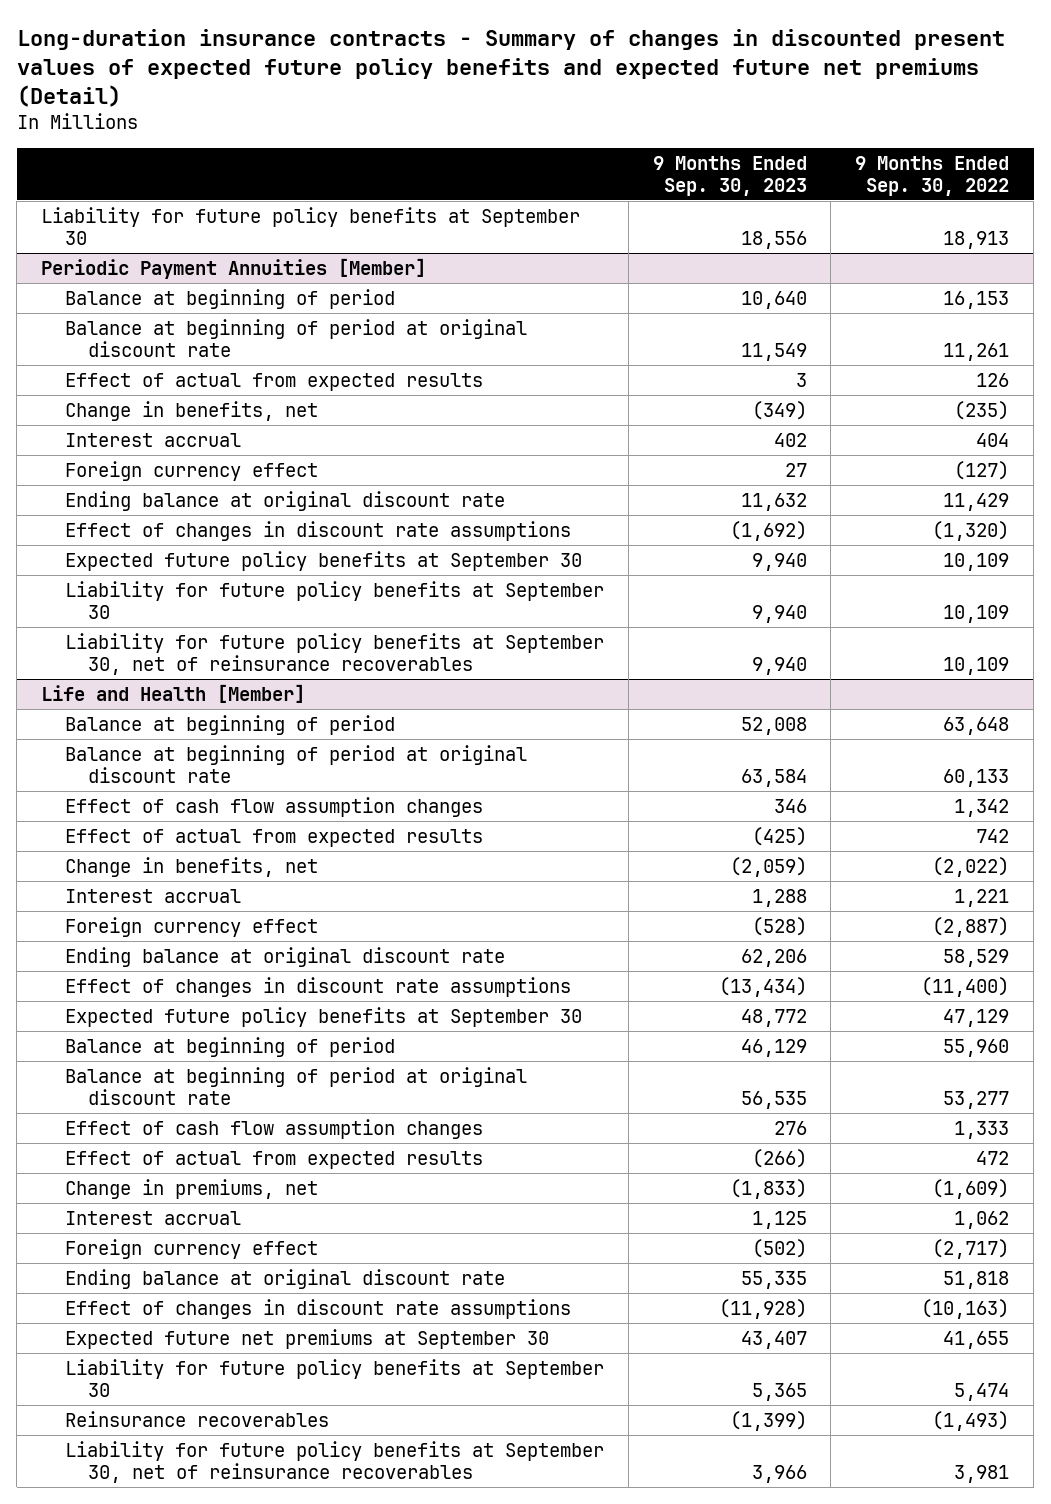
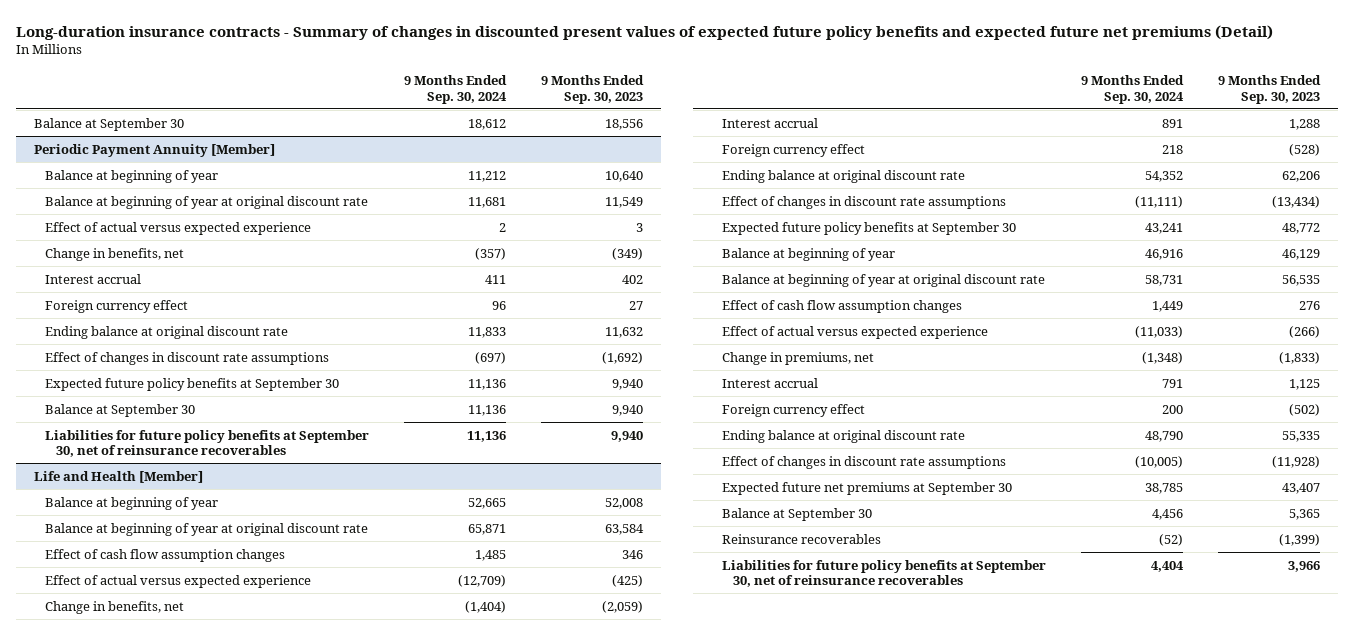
[855,155,1010,196] 9 Months Ended Sep. 30, 2022 -> none
none -> [404,74,508,104] 9 Months Ended Sep. 30, 2024
[41,206,581,245] Liability for future policy benefits at September 30 -> [34,117,185,131] Balance at September 30
[41,257,427,279] Periodic Payment Annuities [Member] -> [34,143,276,157] Periodic Payment Annuity [Member]
[64,288,395,309] Balance at beginning of period -> [45,169,219,183] Balance at beginning of year
[64,318,527,357] Balance at beginning of period at original discount rate -> [45,195,369,209] Balance at beginning of year at original discount rate
[64,372,483,391] Effect of actual from expected results -> [45,221,312,235] Effect of actual versus expected experience
[64,580,604,619] Liability for future policy benefits at September 30 -> [45,403,196,417] Balance at September 30
[64,632,604,675] Liability for future policy benefits at September 30, net of reinsurance recoverables -> [45,429,370,458] Liabilities for future policy benefits at September 30, net of reinsurance recoverables
[64,714,395,735] Balance at beginning of period -> [45,496,219,510] Balance at beginning of year
[64,744,527,783] Balance at beginning of period at original discount rate -> [45,522,369,536] Balance at beginning of year at original discount rate
[64,828,483,847] Effect of actual from expected results -> [45,574,312,588] Effect of actual versus expected experience
[64,1036,395,1057] Balance at beginning of period -> [722,247,896,261] Balance at beginning of year
[64,1066,527,1105] Balance at beginning of period at original discount rate -> [722,273,1046,287] Balance at beginning of year at original discount rate
[64,1150,483,1169] Effect of actual from expected results -> [722,325,989,339] Effect of actual versus expected experience
[64,1358,604,1397] Liability for future policy benefits at September 30 -> [722,507,873,521] Balance at September 30
[64,1440,604,1483] Liability for future policy benefits at September 30, net of reinsurance recoverables -> [722,559,1047,588] Liabilities for future policy benefits at September 30, net of reinsurance recoverables

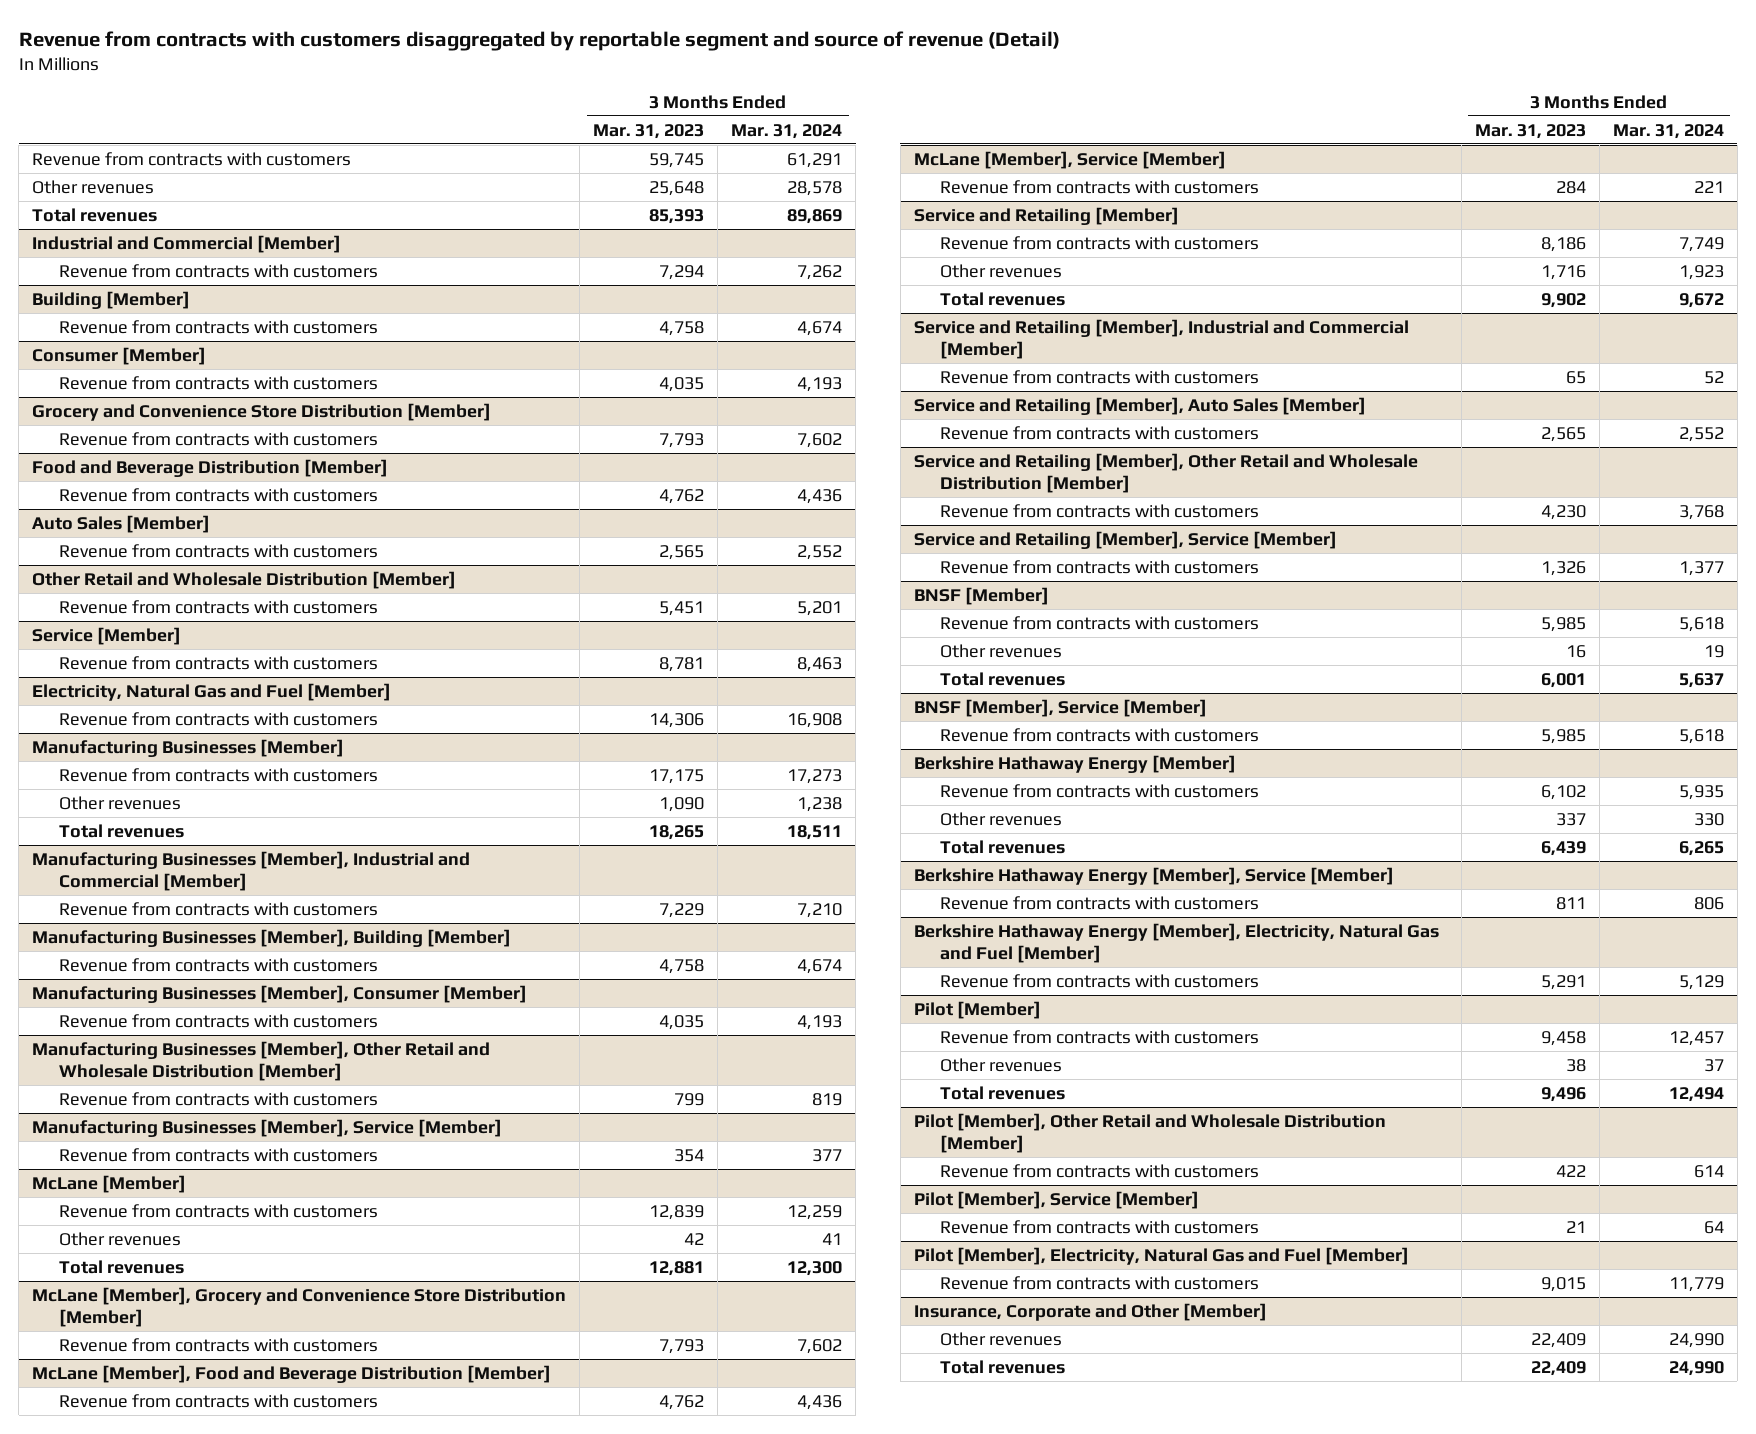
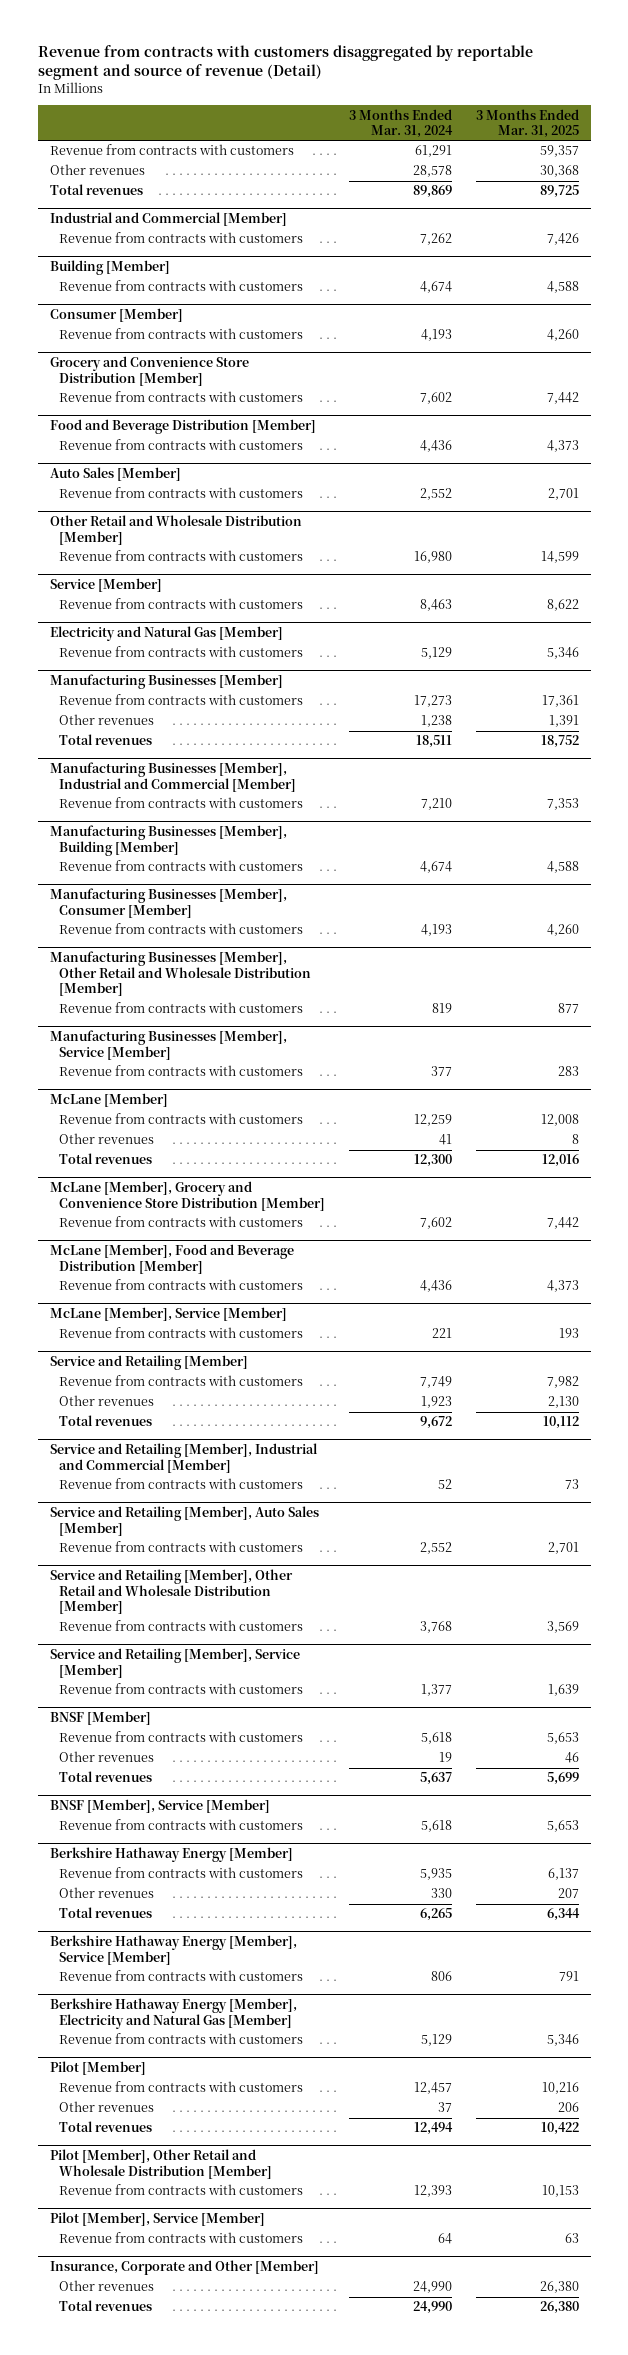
[593,123,705,139] Mar. 31, 2023 -> none
none -> [475,108,579,139] 3 Months Ended Mar. 31, 2025
[797,600,843,616] 5,201 -> [413,551,452,564] 16,980
[32,682,392,701] Electricity, Natural Gas and Fuel [Member] -> [49,626,283,642] Electricity and Natural Gas [Member]
[787,712,843,728] 16,908 -> [420,647,452,660] 5,129
[913,922,1439,964] Berkshire Hathaway Energy [Member], Electricity, Natural Gas and Fuel [Member] -> [49,1998,297,2029] Berkshire Hathaway Energy [Member], Electricity and Natural Gas [Member]
[1693,1164,1724,1178] 614 -> [413,2185,452,2198] 12,393
[913,1246,1409,1265] Pilot [Member], Electricity, Natural Gas and Fuel [Member] -> none
[940,1275,1260,1290] Revenue from contracts with customers -> none

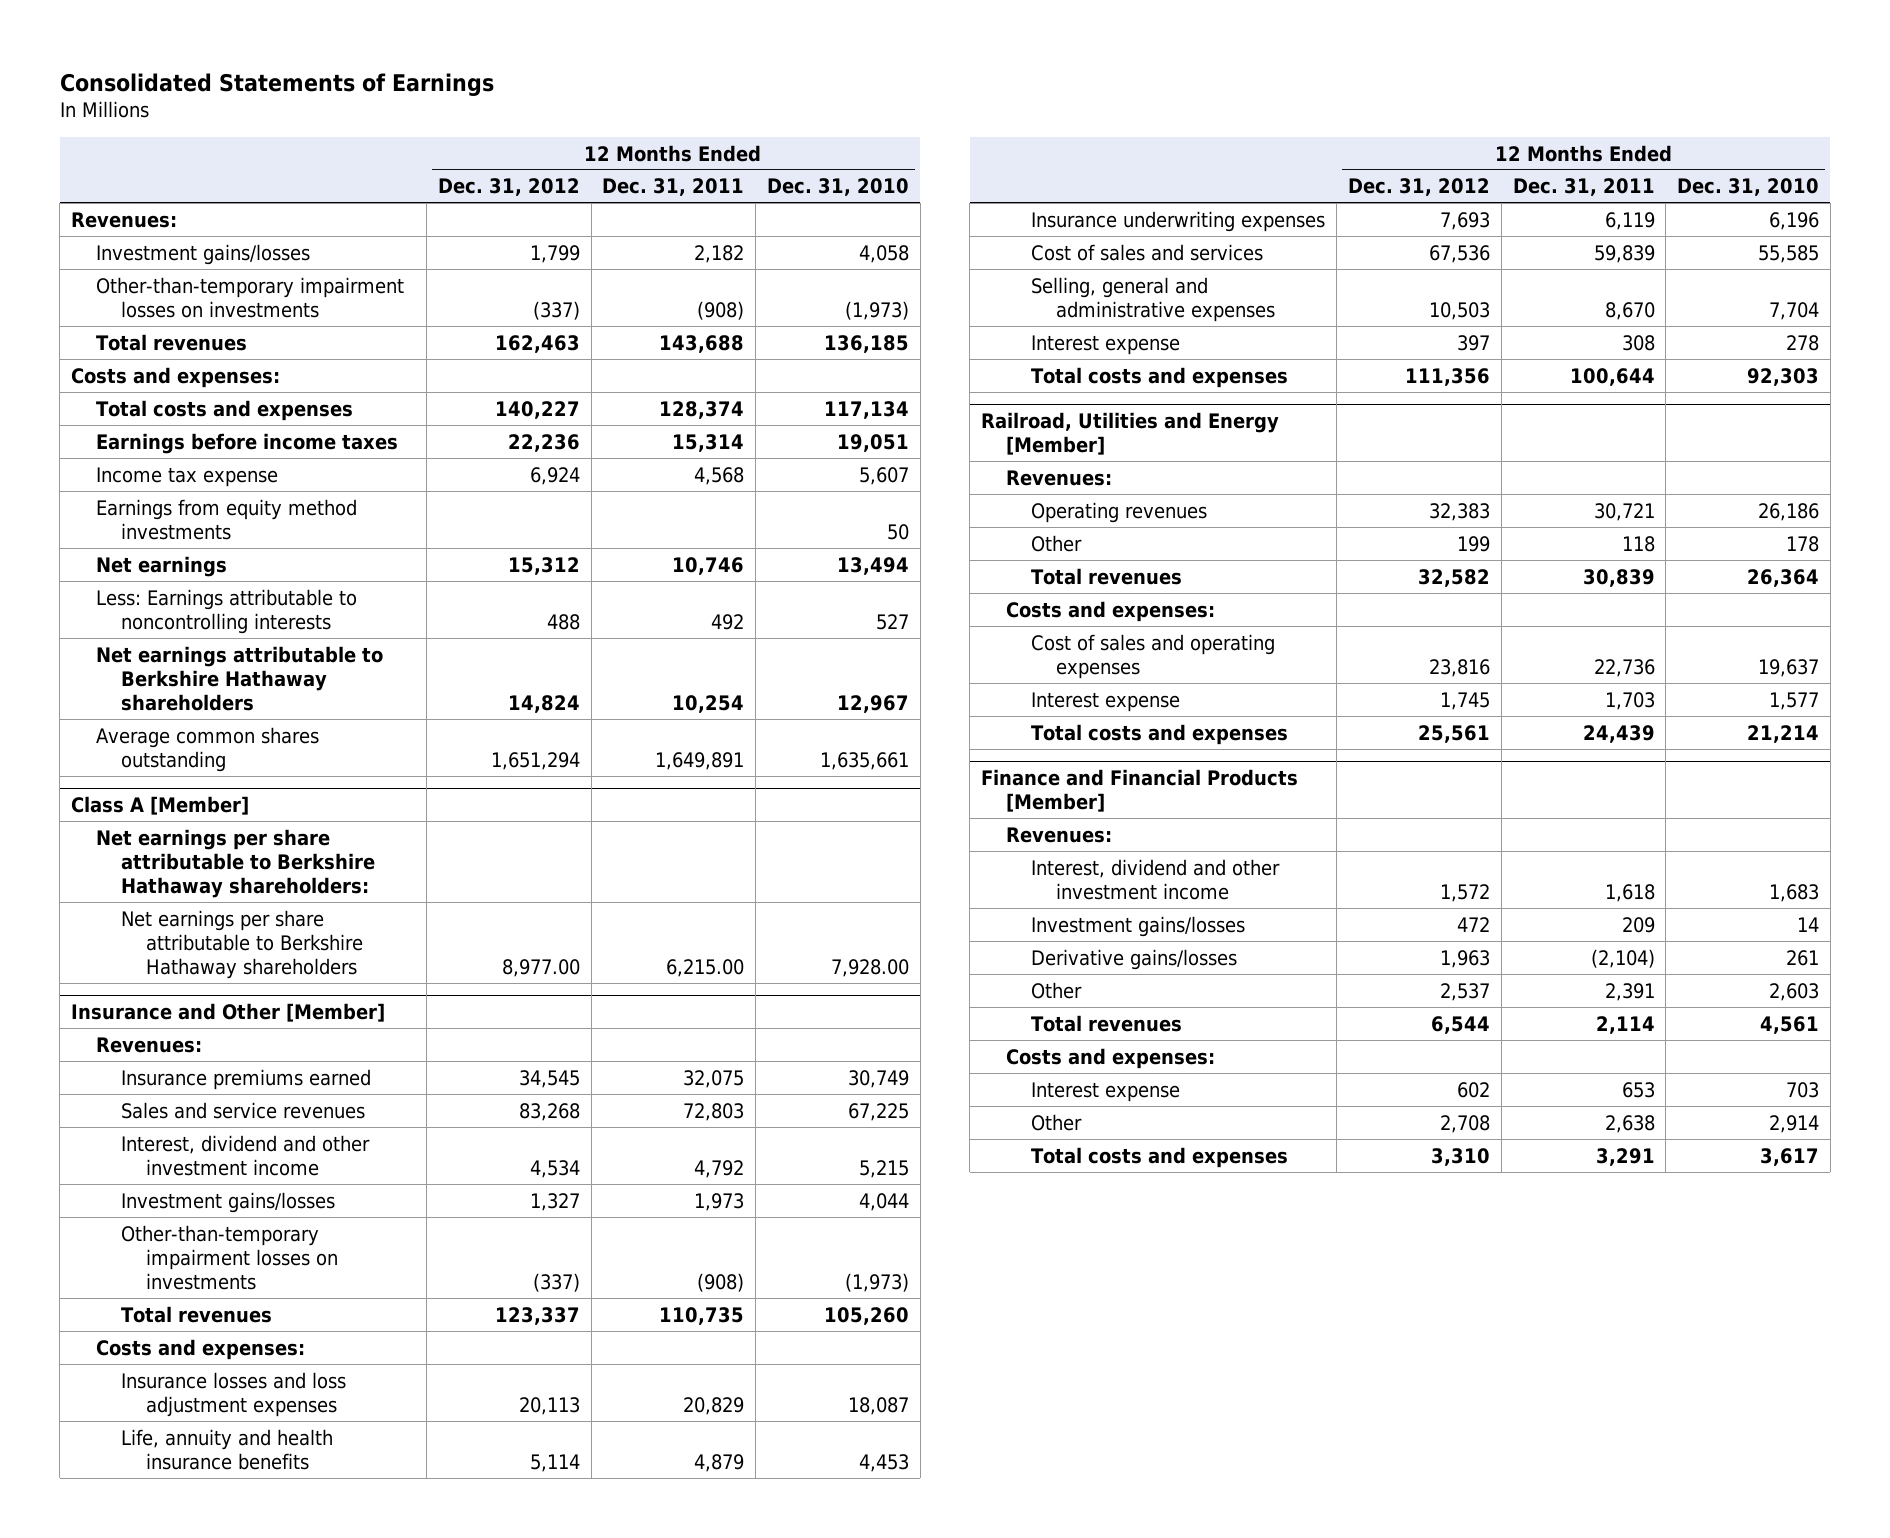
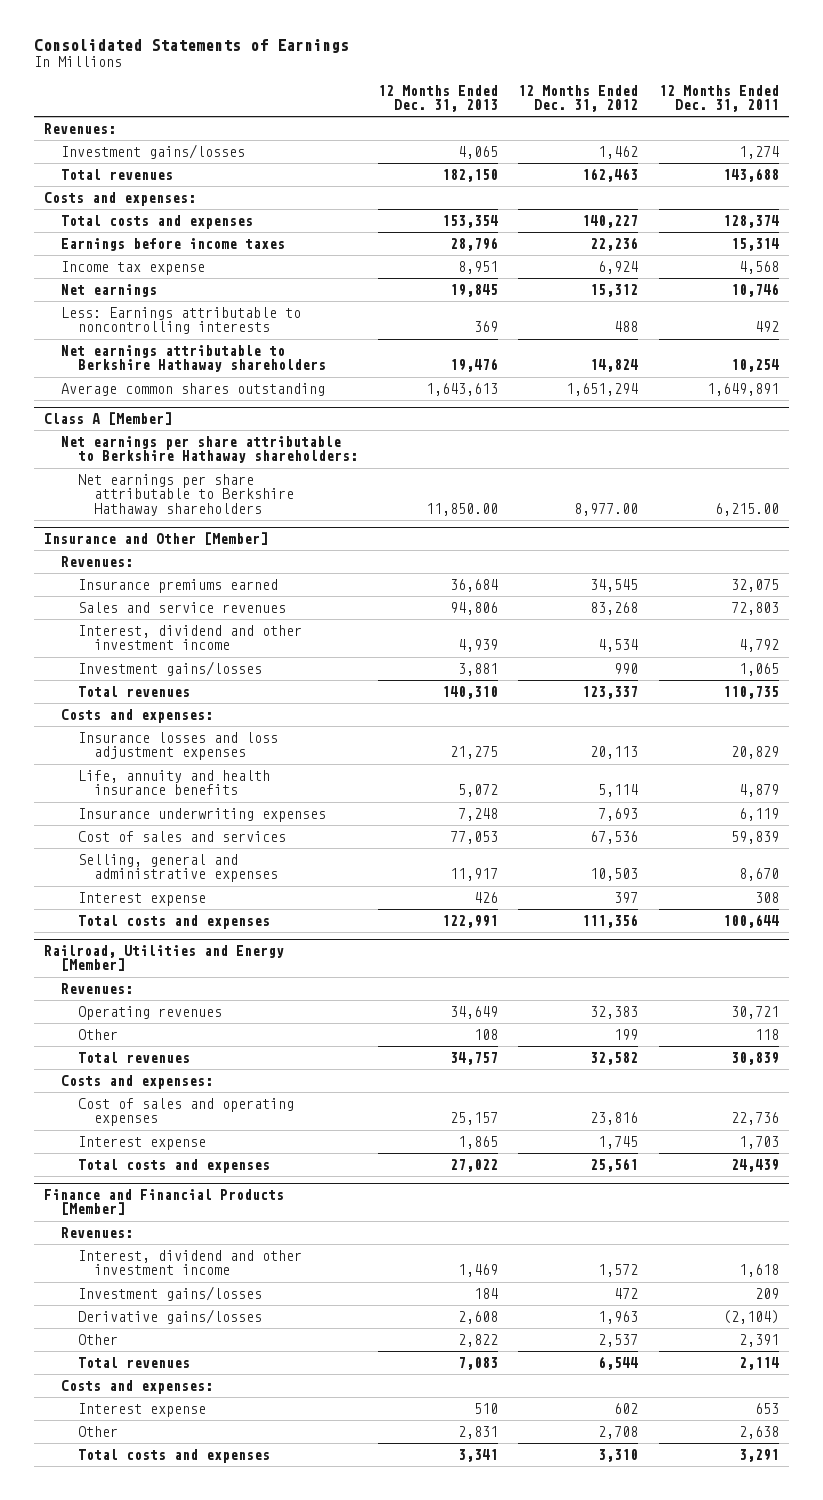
[767,178,910,197] Dec. 31, 2010 -> none
none -> [377,84,498,112] 12 Months Ended Dec. 31, 2013
[96,276,405,318] Other-than-temporary impairment losses on investments -> none
[529,244,580,263] 1,799 -> [598,145,639,159] 1,462
[694,244,745,263] 2,182 -> [738,145,779,159] 1,274
[96,498,358,540] Earnings from equity method investments -> none
[121,1224,339,1291] Other-than-temporary impairment losses on investments -> none
[529,1192,580,1211] 1,327 -> [614,662,639,674] 990
[694,1192,745,1211] 1,973 -> [738,662,779,676] 1,065

